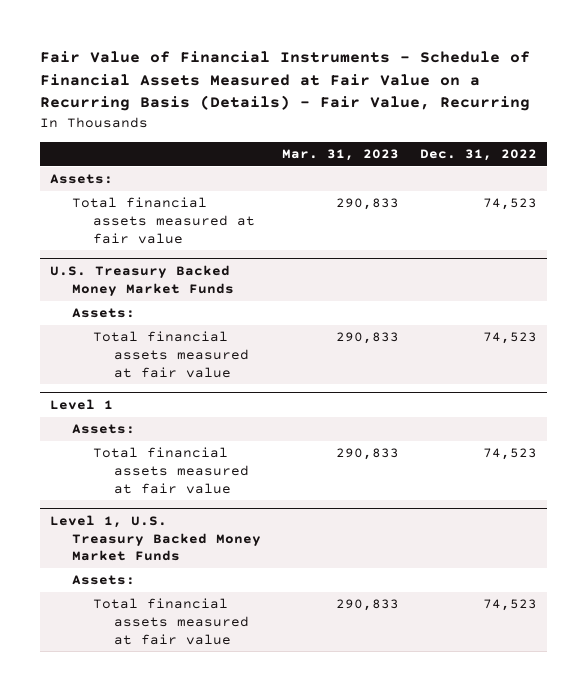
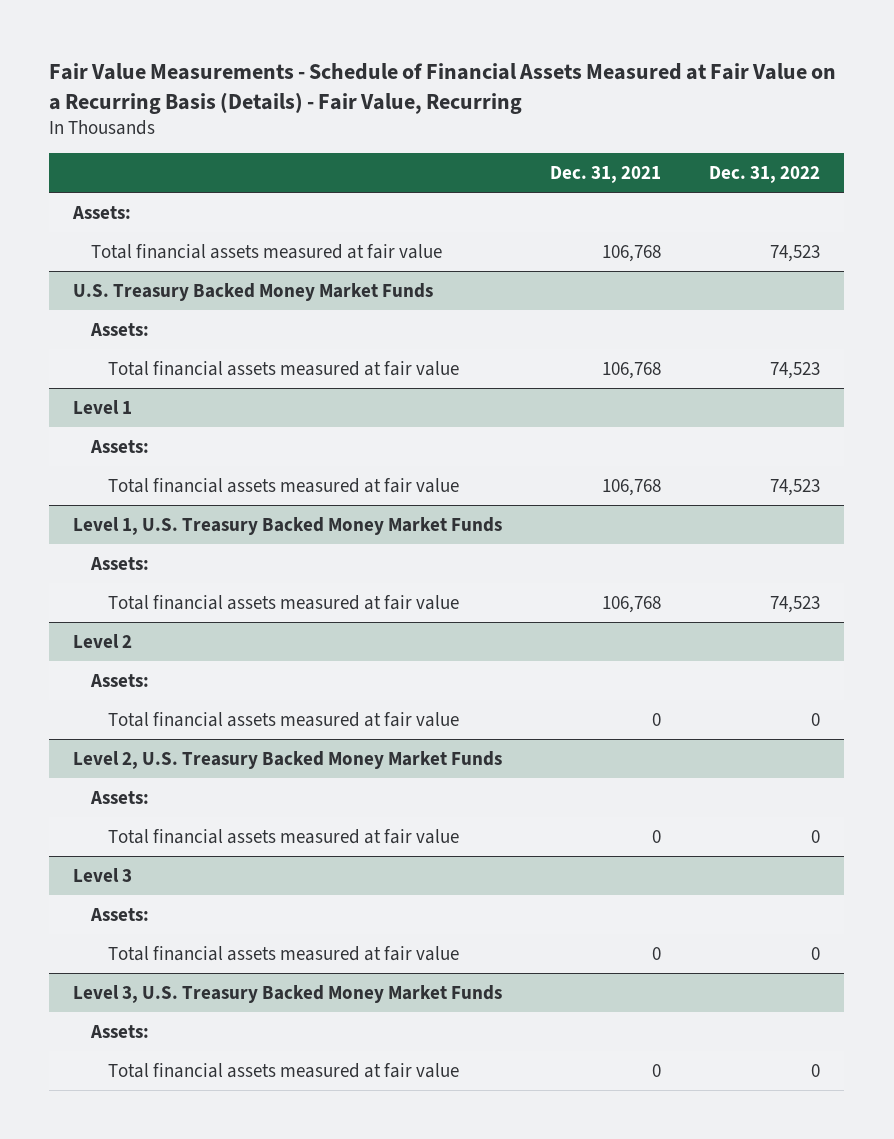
[39,51,530,112] Fair Value of Financial Instruments - Schedule of Financial Assets Measured at Fair Value on a Recurring Basis (Details) - Fair Value, Recurring -> [49,63,837,114] Fair Value Measurements - Schedule of Financial Assets Measured at Fair Value on a Recurring Basis (Details) - Fair Value, Recurring
[281,148,399,161] Mar. 31, 2023 -> none
none -> [550,166,662,184] Dec. 31, 2021
none -> [73,633,133,648] Level 2
none -> [89,673,149,687] Assets:
none -> [107,711,459,727] Total financial assets measured at fair value
none -> [73,750,503,769] Level 2, U.S. Treasury Backed Money Market Funds
none -> [89,790,149,804] Assets:
none -> [107,828,459,844] Total financial assets measured at fair value
none -> [73,867,133,882] Level 3
none -> [89,907,149,921] Assets:
none -> [107,945,459,961] Total financial assets measured at fair value
none -> [73,984,503,1003] Level 3, U.S. Treasury Backed Money Market Funds
none -> [89,1024,149,1038] Assets:
none -> [107,1062,459,1078] Total financial assets measured at fair value

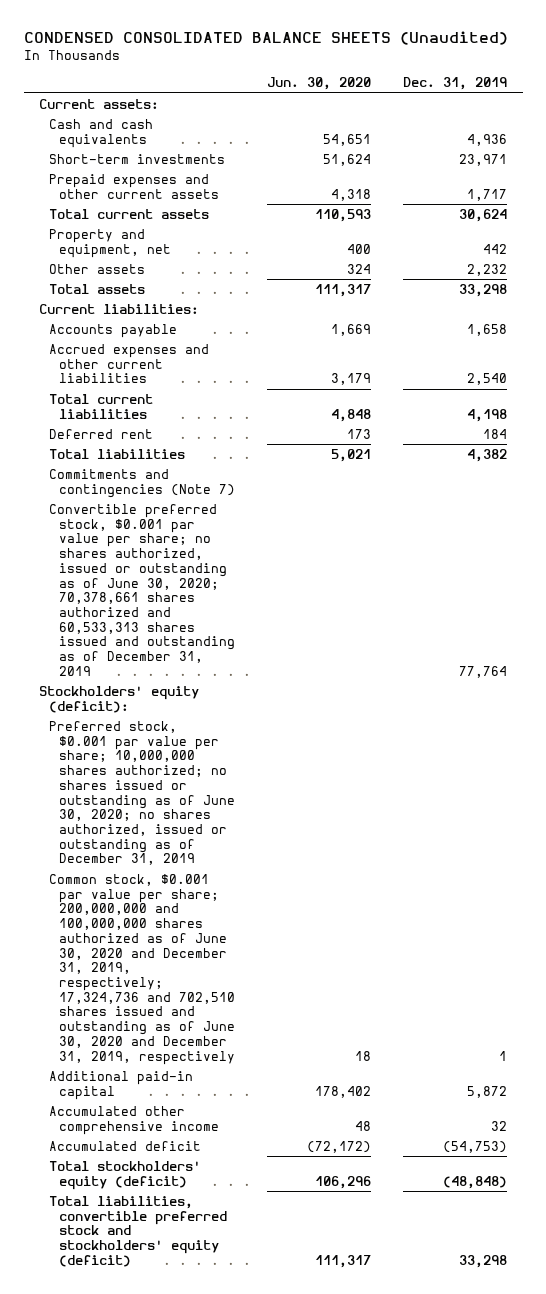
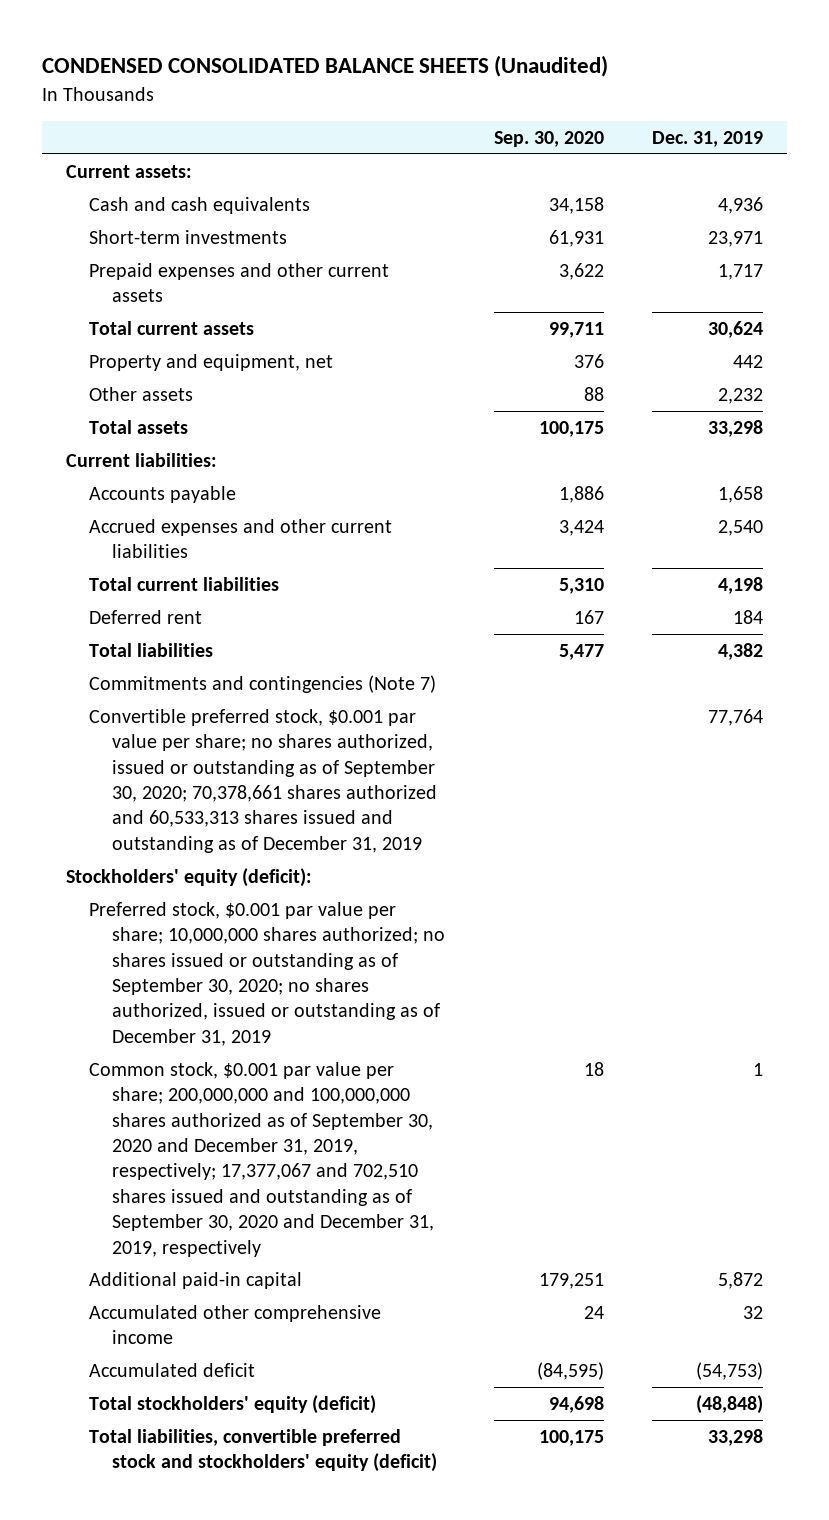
[267,77,372,91] Jun. 30, 2020 -> none
none -> [493,130,604,147] Sep. 30, 2020
[49,503,236,676] Convertible preferred stock, $0.001 par value per share; no shares authorized, issued or outstanding as of June 30, 2020; 70,378,661 shares authorized and 60,533,313 shares issued and outstanding as of December 31, 2019 -> [89,708,437,853] Convertible preferred stock, $0.001 par value per share; no shares authorized, issued or outstanding as of September 30, 2020; 70,378,661 shares authorized and 60,533,313 shares issued and outstanding as of December 31, 2019
[49,720,236,866] Preferred stock, $0.001 par value per share; 10,000,000 shares authorized; no shares issued or outstanding as of June 30, 2020; no shares authorized, issued or outstanding as of December 31, 2019 -> [89,901,445,1046] Preferred stock, $0.001 par value per share; 10,000,000 shares authorized; no shares issued or outstanding as of September 30, 2020; no shares authorized, issued or outstanding as of December 31, 2019
[49,873,236,1065] Common stock, $0.001 par value per share; 200,000,000 and 100,000,000 shares authorized as of June 30, 2020 and December 31, 2019, respectively; 17,324,736 and 702,510 shares issued and outstanding as of June 30, 2020 and December 31, 2019, respectively -> [89,1061,434,1257] Common stock, $0.001 par value per share; 200,000,000 and 100,000,000 shares authorized as of September 30, 2020 and December 31, 2019, respectively; 17,377,067 and 702,510 shares issued and outstanding as of September 30, 2020 and December 31, 2019, respectively

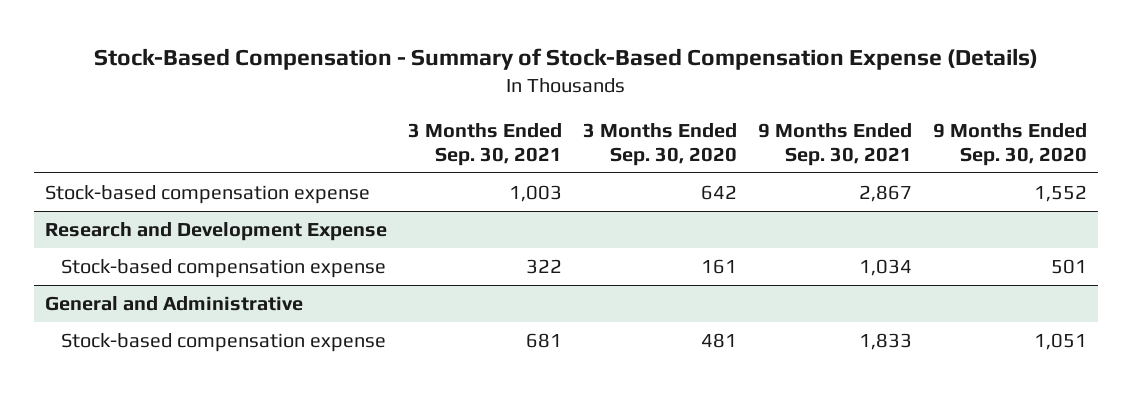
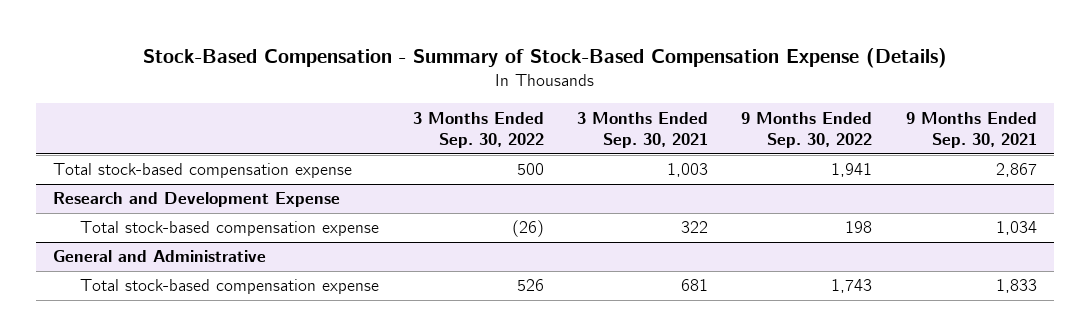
[582,123,737,167] 3 Months Ended Sep. 30, 2020 -> none
[933,123,1088,167] 9 Months Ended Sep. 30, 2020 -> none
none -> [412,111,544,149] 3 Months Ended Sep. 30, 2022
none -> [741,111,873,149] 9 Months Ended Sep. 30, 2022
[44,184,370,204] Stock-based compensation expense -> [53,163,353,179] Total stock-based compensation expense
[61,258,387,278] Stock-based compensation expense -> [80,221,380,237] Total stock-based compensation expense
[61,332,387,352] Stock-based compensation expense -> [80,279,380,295] Total stock-based compensation expense

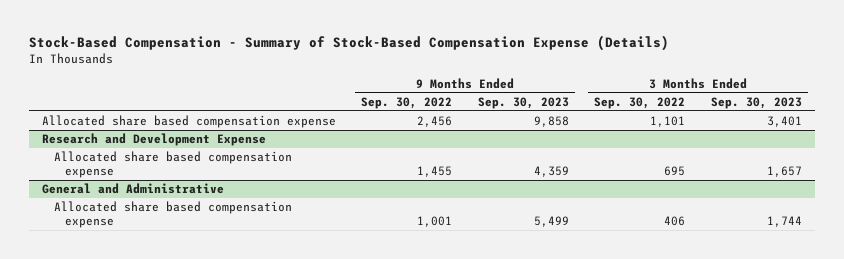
[577,111,709,149] 3 Months Ended Sep. 30, 2021 -> none
[905,111,1037,149] 9 Months Ended Sep. 30, 2021 -> none
none -> [477,96,569,109] Sep. 30, 2023
none -> [710,96,802,109] Sep. 30, 2023
[53,163,353,179] Total stock-based compensation expense -> [41,115,336,129] Allocated share based compensation expense
[516,163,544,176] 500 -> [650,116,686,128] 1,101
[831,163,873,178] 1,941 -> [417,116,453,128] 2,456
[80,221,380,237] Total stock-based compensation expense -> [53,151,292,179] Allocated share based compensation expense
[511,220,544,238] (26) -> [664,166,686,177] 695
[845,221,873,234] 198 -> [417,166,453,178] 1,455
[80,279,380,295] Total stock-based compensation expense -> [53,201,292,229] Allocated share based compensation expense
[516,279,544,292] 526 -> [664,216,686,227] 406
[831,279,873,294] 1,743 -> [417,216,453,228] 1,001

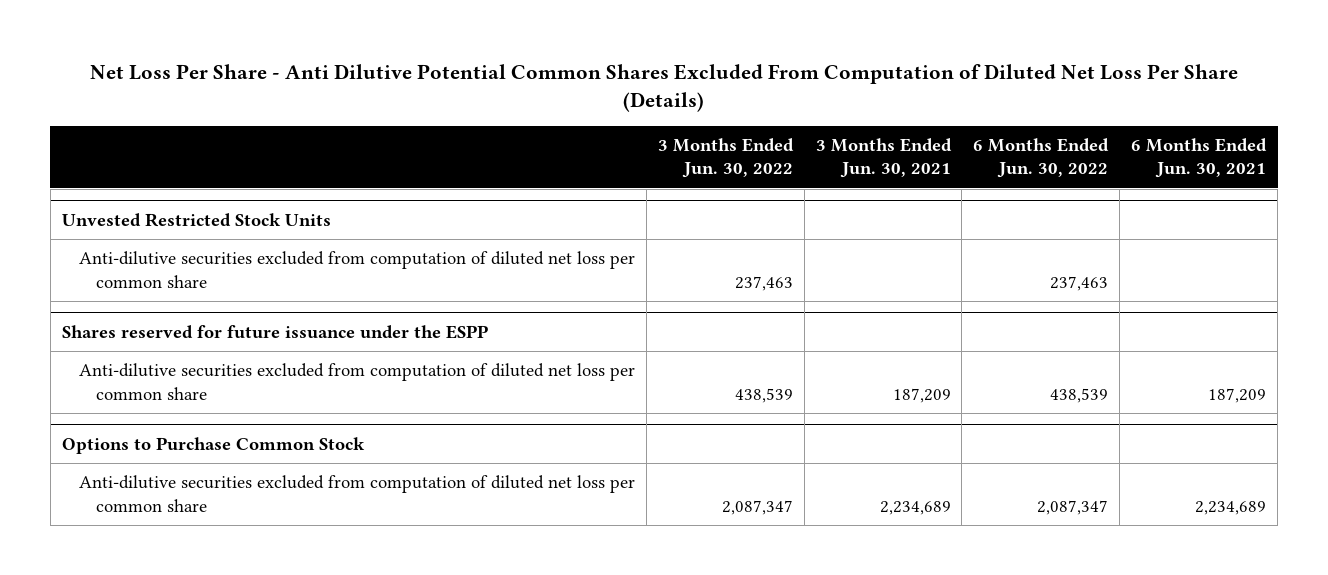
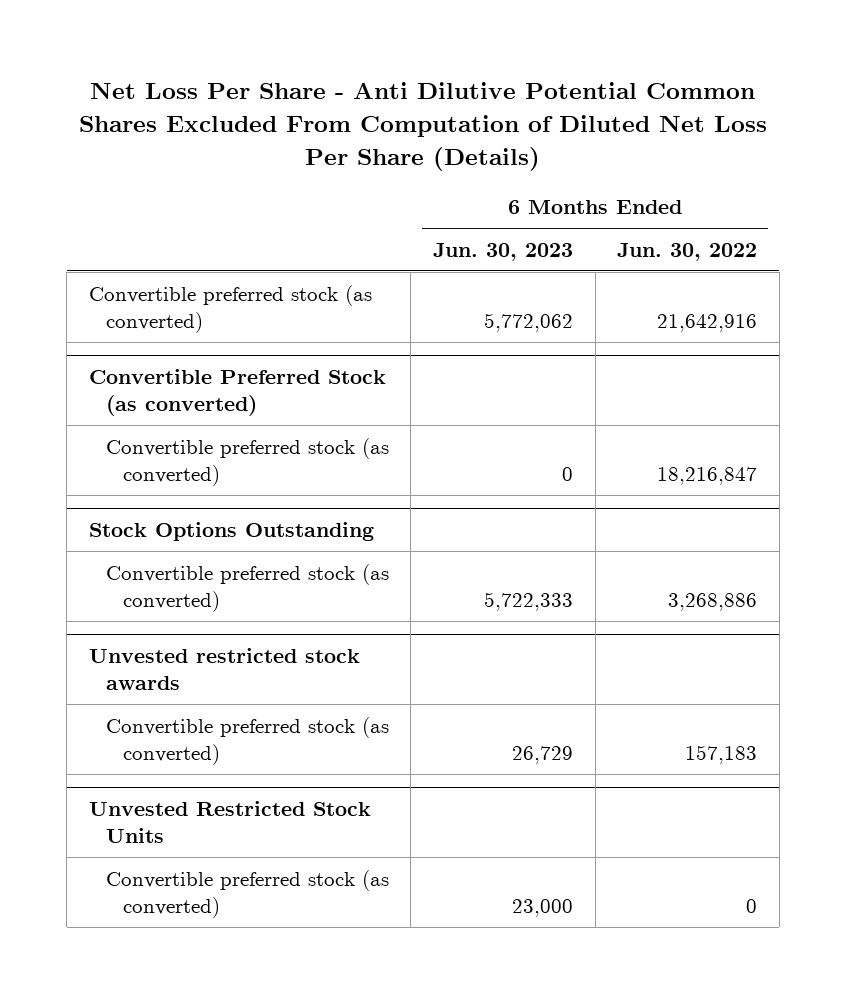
[657,137,794,179] 3 Months Ended Jun. 30, 2022 -> none
[815,137,952,179] 3 Months Ended Jun. 30, 2021 -> none
[1131,137,1268,179] 6 Months Ended Jun. 30, 2021 -> none
none -> [433,242,574,261] Jun. 30, 2023
none -> [88,284,372,333] Convertible preferred stock (as converted)
none -> [88,369,386,417] Convertible Preferred Stock (as converted)
none -> [105,437,389,486] Convertible preferred stock (as converted)
none -> [88,522,374,542] Stock Options Outstanding
none -> [105,563,389,612] Convertible preferred stock (as converted)
none -> [88,648,360,691] Unvested restricted stock awards
none -> [105,716,389,765] Convertible preferred stock (as converted)
[78,251,635,288] Anti-dilutive securities excluded from computation of diluted net loss per common share -> none
[61,324,488,339] Shares reserved for future issuance under the ESPP -> none
[78,363,635,400] Anti-dilutive securities excluded from computation of diluted net loss per common share -> none
[61,436,365,454] Options to Purchase Common Stock -> none
[78,475,635,512] Anti-dilutive securities excluded from computation of diluted net loss per common share -> none
none -> [105,869,389,918] Convertible preferred stock (as converted)

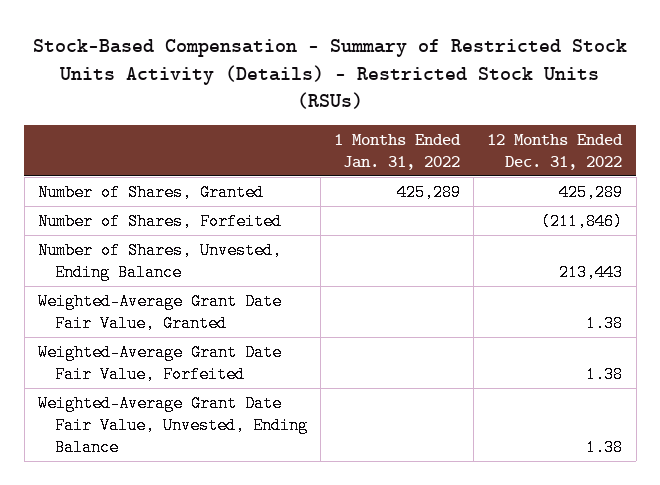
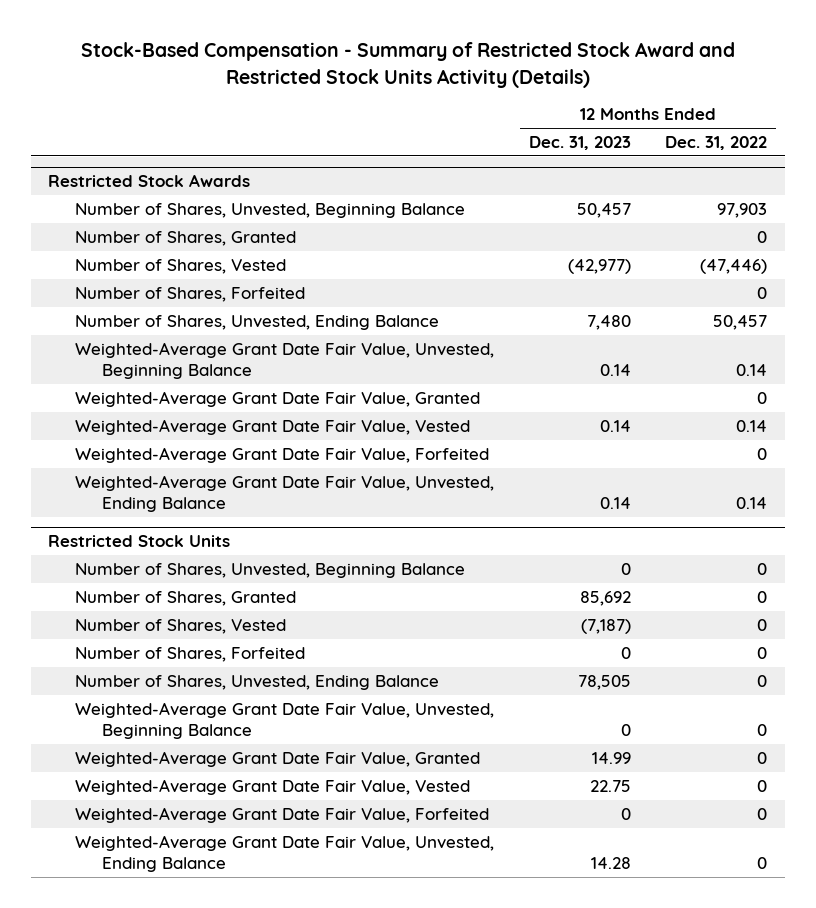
[33,39,628,110] Stock-Based Compensation - Summary of Restricted Stock Units Activity (Details) - Restricted Stock Units (RSUs) -> [80,42,735,88] Stock-Based Compensation - Summary of Restricted Stock Award and Restricted Stock Units Activity (Details)
[333,133,461,171] 1 Months Ended Jan. 31, 2022 -> none
none -> [528,135,631,150] Dec. 31, 2023
none -> [48,174,251,188] Restricted Stock Awards
none -> [75,202,466,218] Number of Shares, Unvested, Beginning Balance
[559,183,624,201] 425,289 -> [757,230,768,243] 0
none -> [75,258,287,274] Number of Shares, Vested
[541,212,624,230] (211,846) -> [757,286,768,299] 0
[559,263,624,281] 213,443 -> [713,314,768,330] 50,457
none -> [75,341,495,379] Weighted-Average Grant Date Fair Value, Unvested, Beginning Balance
[586,314,624,332] 1.38 -> [757,391,768,404] 0
none -> [75,418,471,435] Weighted-Average Grant Date Fair Value, Vested
[586,365,624,383] 1.38 -> [757,447,768,460] 0
[586,438,624,456] 1.38 -> [736,496,768,509] 0.14
none -> [48,535,231,548] Restricted Stock Units
none -> [75,562,466,578] Number of Shares, Unvested, Beginning Balance
none -> [75,590,297,606] Number of Shares, Granted
none -> [75,618,287,634] Number of Shares, Vested
none -> [75,646,306,662] Number of Shares, Forfeited
none -> [75,674,440,690] Number of Shares, Unvested, Ending Balance
none -> [75,701,495,739] Weighted-Average Grant Date Fair Value, Unvested, Beginning Balance
none -> [75,750,481,767] Weighted-Average Grant Date Fair Value, Granted
none -> [75,778,471,795] Weighted-Average Grant Date Fair Value, Vested
none -> [75,806,490,823] Weighted-Average Grant Date Fair Value, Forfeited
none -> [75,834,495,872] Weighted-Average Grant Date Fair Value, Unvested, Ending Balance

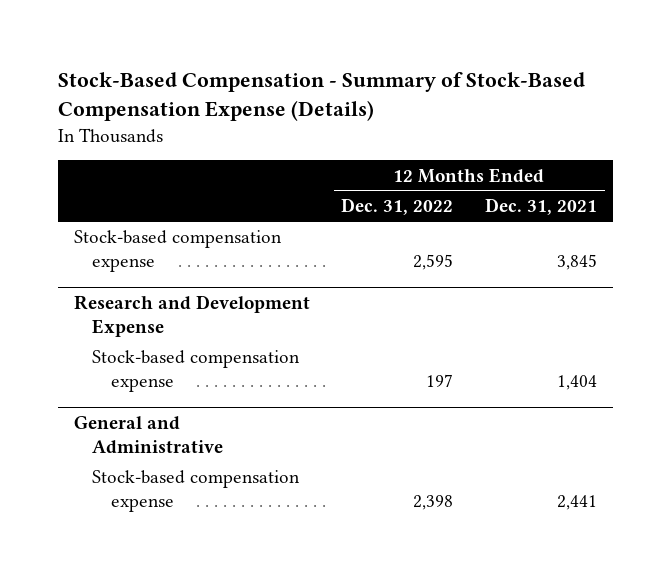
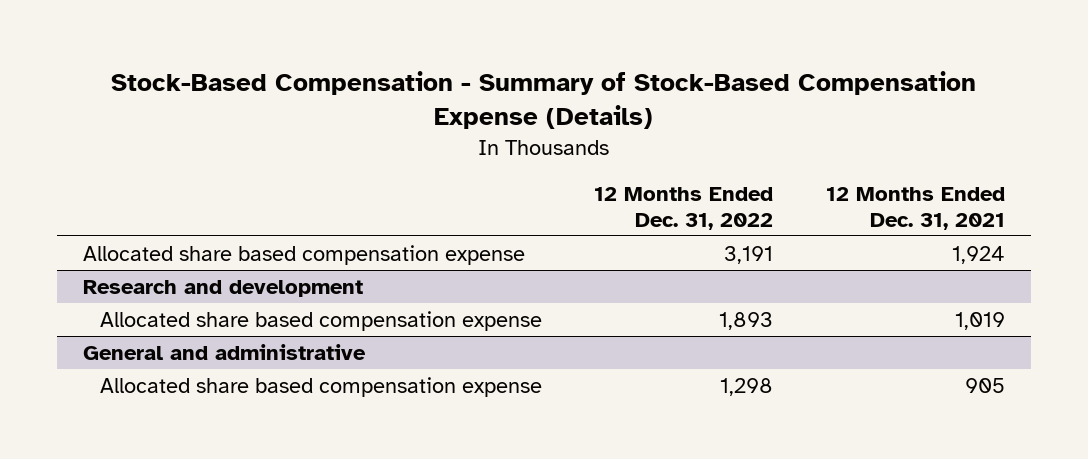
[73,230,282,272] Stock-based compensation expense -> [83,244,526,265] Allocated share based compensation expense
[413,253,454,270] 2,595 -> [724,245,774,264] 3,191
[557,253,598,270] 3,845 -> [951,245,1005,264] 1,924
[73,295,310,337] Research and Development Expense -> [83,279,364,297] Research and development
[92,350,301,392] Stock-based compensation expense -> [100,310,543,331] Allocated share based compensation expense
[426,373,454,387] 197 -> [719,311,774,330] 1,893
[557,374,598,390] 1,404 -> [954,311,1005,330] 1,019
[73,416,224,454] General and Administrative -> [83,343,367,360] General and administrative
[92,470,301,512] Stock-based compensation expense -> [100,376,543,397] Allocated share based compensation expense
[413,494,454,510] 2,398 -> [720,377,774,396] 1,298
[557,494,598,510] 2,441 -> [964,377,1005,393] 905

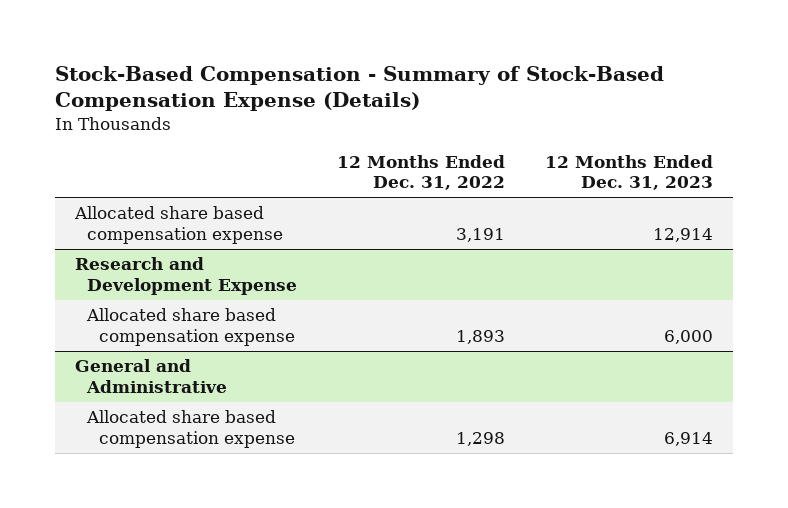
[825,186,1005,231] 12 Months Ended Dec. 31, 2021 -> none
none -> [545,154,714,191] 12 Months Ended Dec. 31, 2023
[83,279,364,297] Research and development -> [74,257,297,295] Research and Development Expense
[83,343,367,360] General and administrative -> [74,359,227,393] General and Administrative

